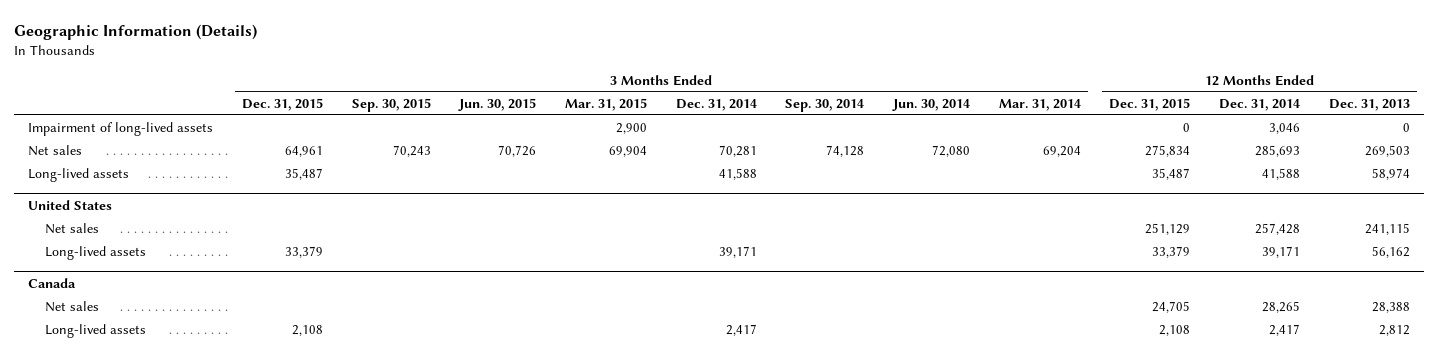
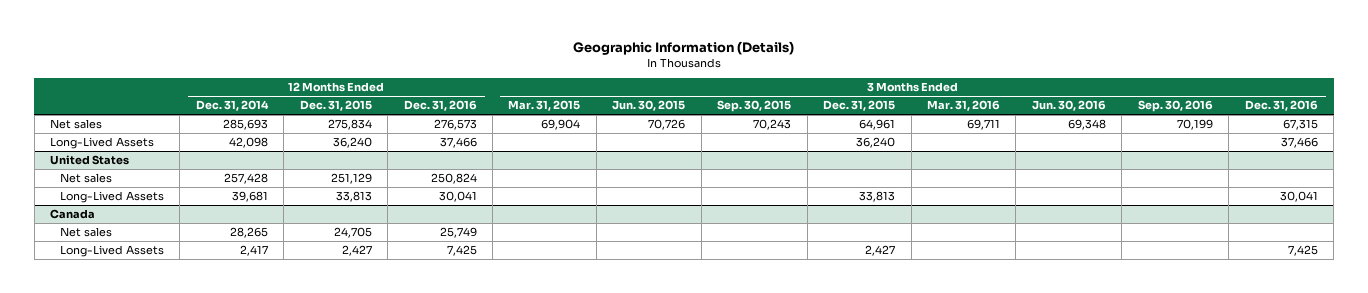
[675,98,757,111] Dec. 31, 2014 -> none
[785,98,865,112] Sep. 30, 2014 -> none
[892,98,971,111] Jun. 30, 2014 -> none
[998,98,1081,111] Mar. 31, 2014 -> none
[1328,98,1410,111] Dec. 31, 2013 -> none
none -> [403,100,477,112] Dec. 31, 2016
none -> [927,100,1001,112] Mar. 31, 2016
none -> [1031,100,1106,112] Jun. 30, 2016
none -> [1137,100,1213,113] Sep. 30, 2016
none -> [1244,100,1318,112] Dec. 31, 2016
[28,122,214,137] Impairment of long-lived assets -> none
[28,168,130,183] Long-lived assets -> [50,137,155,150] Long-Lived Assets
[285,168,324,181] 35,487 -> [856,137,896,149] 36,240
[1152,168,1191,181] 35,487 -> [332,137,372,149] 36,240
[1262,168,1301,181] 41,588 -> [228,137,268,149] 42,098
[44,246,146,261] Long-lived assets -> [59,191,164,204] Long-Lived Assets
[285,246,324,259] 33,379 -> [859,191,896,203] 33,813
[1152,246,1191,259] 33,379 -> [335,191,372,203] 33,813
[1262,246,1301,259] 39,171 -> [231,191,268,203] 39,681
[44,324,146,339] Long-lived assets -> [59,245,164,258] Long-Lived Assets
[292,325,324,337] 2,108 -> [865,245,896,257] 2,427
[1159,325,1191,337] 2,108 -> [341,245,372,257] 2,427

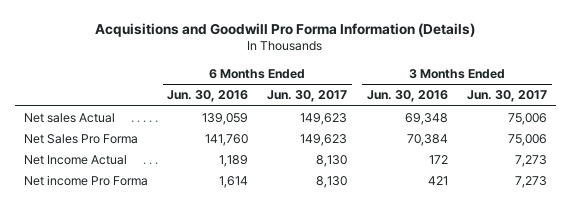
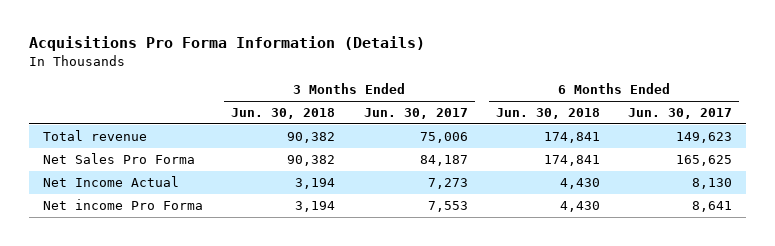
[95,22,476,37] Acquisitions and Goodwill Pro Forma Information (Details) -> [28,36,425,52] Acquisitions Pro Forma Information (Details)
[167,90,249,103] Jun. 30, 2016 -> none
[366,90,448,103] Jun. 30, 2016 -> none
none -> [231,108,336,120] Jun. 30, 2018
none -> [495,108,600,120] Jun. 30, 2018
[24,113,116,124] Net sales Actual -> [42,130,147,142] Total revenue
[300,134,348,147] 149,623 -> [676,155,733,167] 165,625
[507,134,547,147] 75,006 -> [419,155,468,167] 84,187
[316,176,348,189] 8,130 -> [692,201,733,213] 8,641
[514,176,547,189] 7,273 -> [427,201,468,213] 7,553

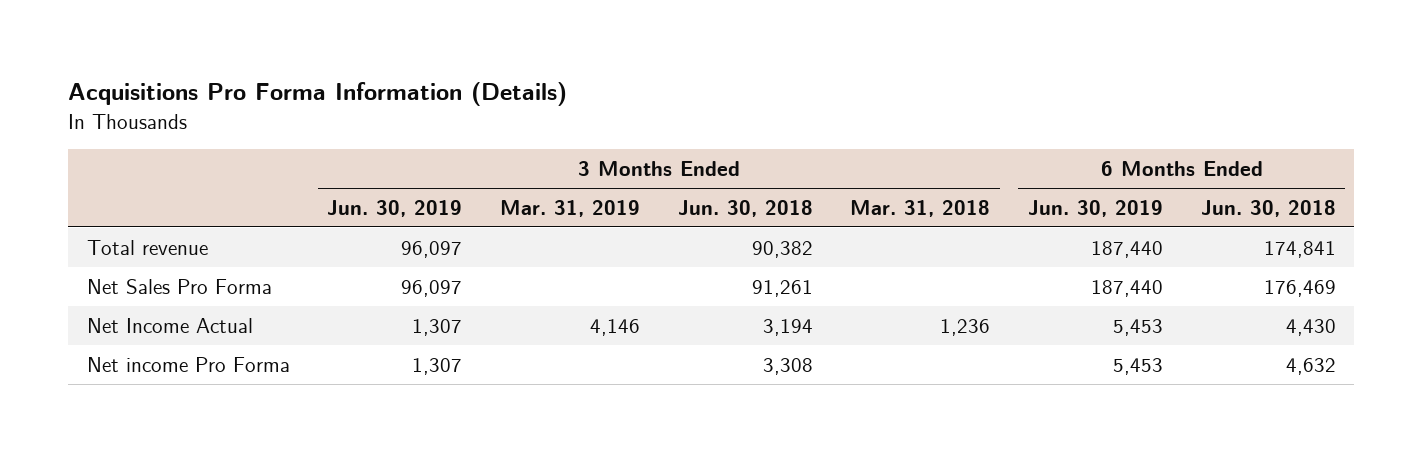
[363,108,468,120] Jun. 30, 2017 -> none
[628,108,733,120] Jun. 30, 2017 -> none
none -> [327,199,463,217] Jun. 30, 2019
none -> [499,199,640,217] Mar. 31, 2019
none -> [850,199,991,217] Mar. 31, 2018
none -> [1027,199,1163,217] Jun. 30, 2019
[287,155,336,167] 90,382 -> [751,279,813,297] 91,261
[543,155,600,167] 174,841 -> [1263,279,1336,297] 176,469
[295,201,336,213] 3,194 -> [762,357,813,375] 3,308
[559,201,600,213] 4,430 -> [1285,357,1336,375] 4,632

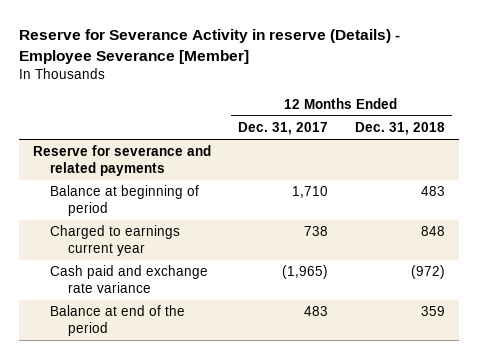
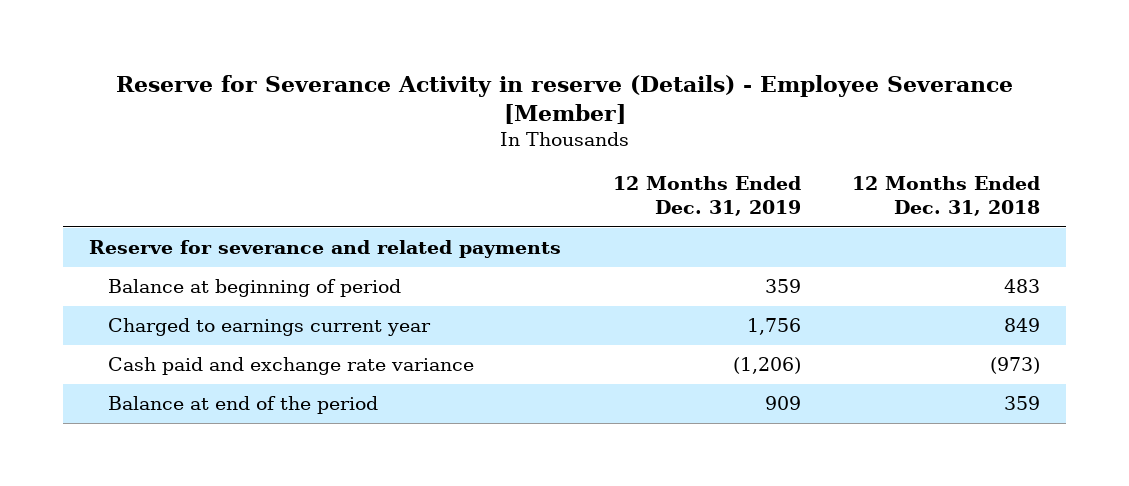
[237,122,328,136] Dec. 31, 2017 -> none
none -> [612,176,801,217] 12 Months Ended Dec. 31, 2019
[420,226,445,237] 848 -> [1004,318,1041,333] 849
[410,265,445,280] (972) -> [990,357,1041,375] (973)

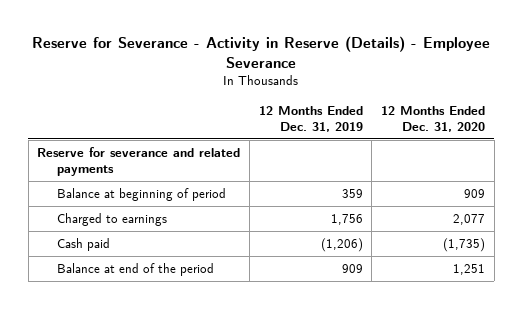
[115,74,1013,124] Reserve for Severance Activity in reserve (Details) - Employee Severance [Member] -> [32,36,491,68] Reserve for Severance - Activity in Reserve (Details) - Employee Severance
[852,176,1041,217] 12 Months Ended Dec. 31, 2018 -> none
none -> [381,105,486,132] 12 Months Ended Dec. 31, 2020
[107,318,431,337] Charged to earnings current year -> [56,212,167,226] Charged to earnings
[107,357,474,376] Cash paid and exchange rate variance -> [56,237,110,251] Cash paid

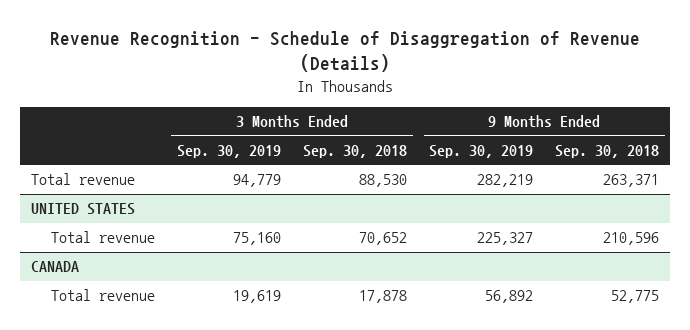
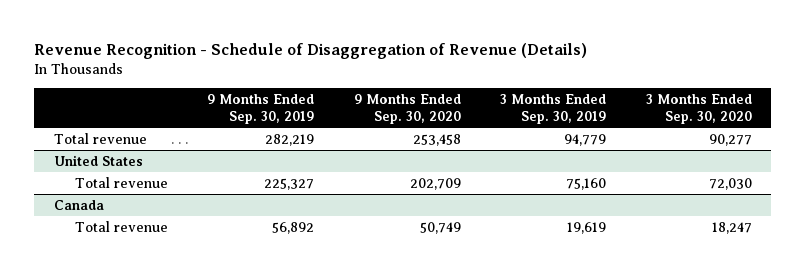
[303,144,408,158] Sep. 30, 2018 -> none
[555,144,660,158] Sep. 30, 2018 -> none
none -> [353,93,461,124] 9 Months Ended Sep. 30, 2020
none -> [645,93,752,124] 3 Months Ended Sep. 30, 2020
[30,203,135,216] UNITED STATES -> [53,154,143,166] United States
[30,261,79,273] CANADA -> [53,199,104,210] Canada

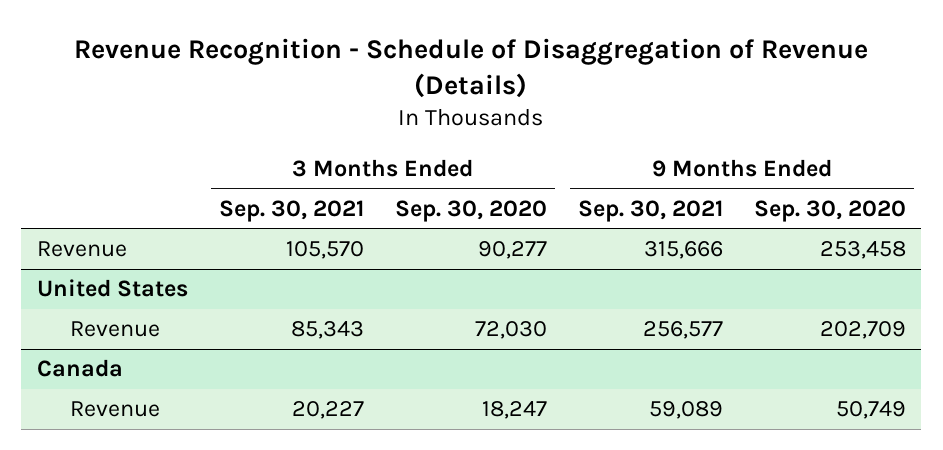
[207,93,315,124] 9 Months Ended Sep. 30, 2019 -> none
[500,93,607,124] 3 Months Ended Sep. 30, 2019 -> none
none -> [218,199,364,222] Sep. 30, 2021
none -> [577,199,723,222] Sep. 30, 2021
[53,132,147,144] Total revenue -> [36,241,127,258] Revenue
[75,176,169,188] Total revenue -> [70,321,161,338] Revenue
[75,220,169,232] Total revenue -> [70,401,161,418] Revenue

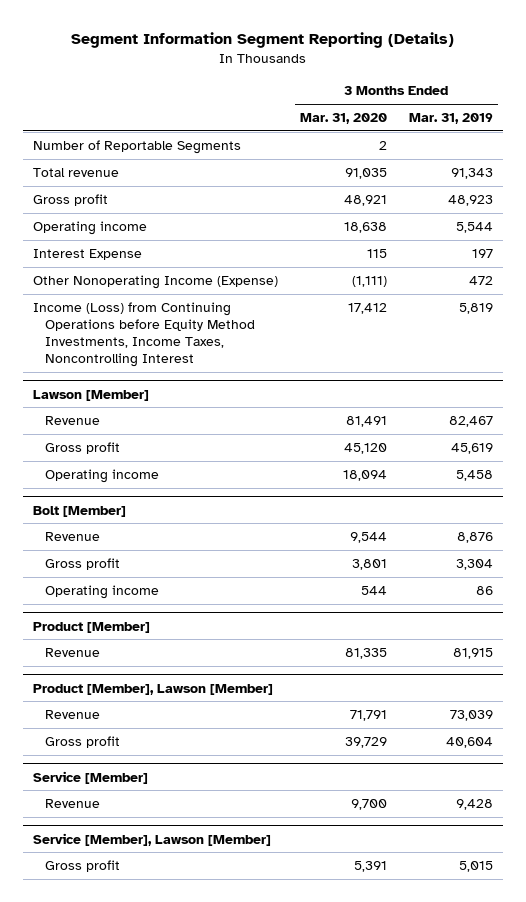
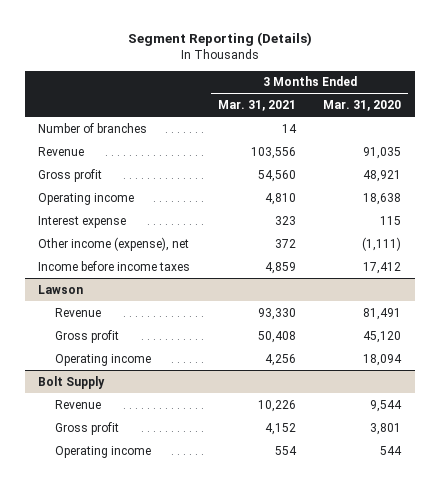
[71,32,455,49] Segment Information Segment Reporting (Details) -> [127,31,312,46] Segment Reporting (Details)
[408,113,493,125] Mar. 31, 2019 -> none
none -> [217,99,296,111] Mar. 31, 2021
[33,140,242,155] Number of Reportable Segments -> none
none -> [38,122,148,133] Number of branches
[33,168,120,178] Total revenue -> [38,146,85,156] Revenue
[33,249,143,261] Interest Expense -> [38,215,127,228] Interest expense
[33,275,279,290] Other Nonoperating Income (Expense) -> [38,236,190,251] Other income (expense), net
[33,302,255,368] Income (Loss) from Continuing Operations before Equity Method Investments, Income Taxes, Noncontrolling Interest -> [38,260,191,271] Income before income taxes
[33,389,150,401] Lawson [Member] -> [38,284,84,294] Lawson
[33,505,127,517] Bolt [Member] -> [38,375,106,389] Bolt Supply
[33,621,151,633] Product [Member] -> none
[44,648,100,658] Revenue -> none
[33,683,274,695] Product [Member], Lawson [Member] -> none
[44,710,100,720] Revenue -> none
[44,736,120,749] Gross profit -> none
[33,770,149,784] Service [Member] -> none
[44,799,100,809] Revenue -> none
[33,832,272,846] Service [Member], Lawson [Member] -> none
[44,860,120,873] Gross profit -> none

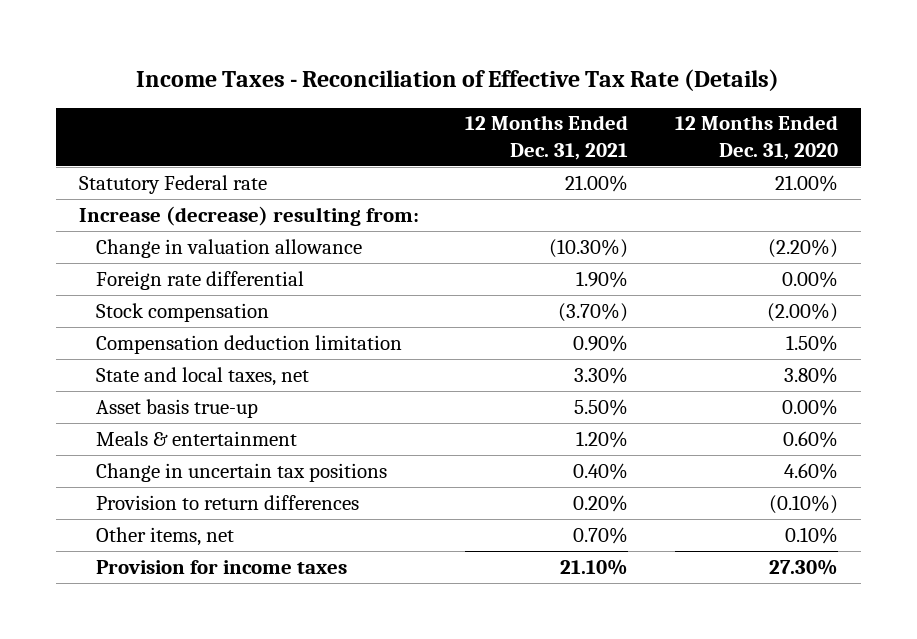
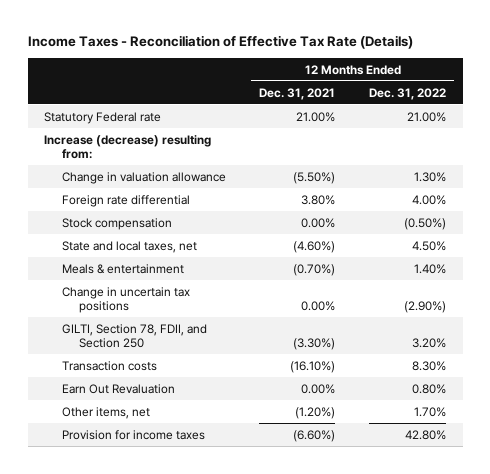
[674,115,838,160] 12 Months Ended Dec. 31, 2020 -> none
none -> [368,87,446,100] Dec. 31, 2022
[96,334,403,354] Compensation deduction limitation -> none
[96,398,259,418] Asset basis true-up -> none
[96,494,360,510] Provision to return differences -> none
[549,238,629,258] (10.30%) -> [293,171,336,184] (5.50%)
[576,270,629,288] 1.90% -> [301,194,336,205] 3.80%
[558,302,629,322] (3.70%) -> [301,217,336,228] 0.00%
[574,366,629,384] 3.30% -> [293,240,336,253] (4.60%)
[576,430,629,448] 1.20% -> [293,263,336,276] (0.70%)
[573,462,629,480] 0.40% -> [301,301,336,312] 0.00%
none -> [61,323,207,349] GILTI, Section 78, FDII, and Section 250
none -> [61,360,157,371] Transaction costs
none -> [61,383,175,394] Earn Out Revaluation
[573,526,629,544] 0.70% -> [295,406,336,419] (1.20%)
[560,558,629,575] 21.10% -> [293,429,336,442] (6.60%)

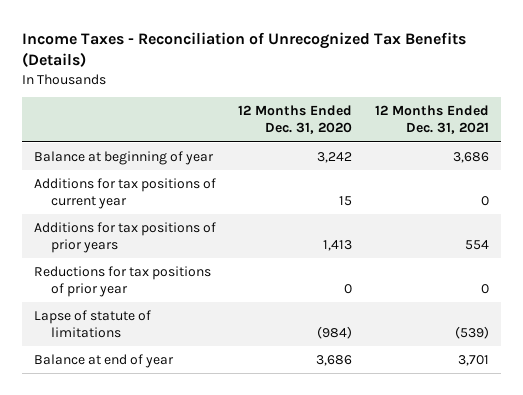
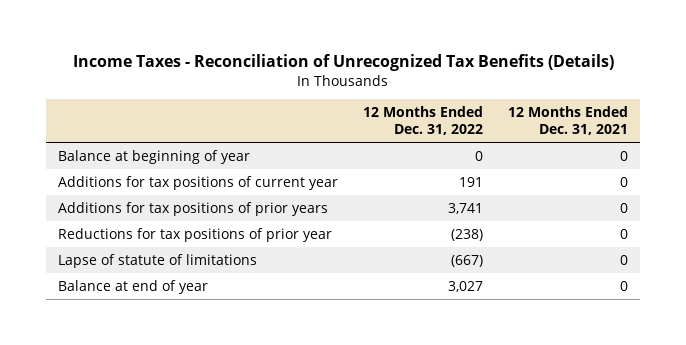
[238,105,353,135] 12 Months Ended Dec. 31, 2020 -> none
none -> [362,106,483,136] 12 Months Ended Dec. 31, 2022
[453,151,490,163] 3,686 -> [619,150,628,161] 0
[465,239,490,250] 554 -> [619,202,628,213] 0
[455,325,490,339] (539) -> [619,254,628,265] 0
[458,354,490,366] 3,701 -> [619,280,628,291] 0

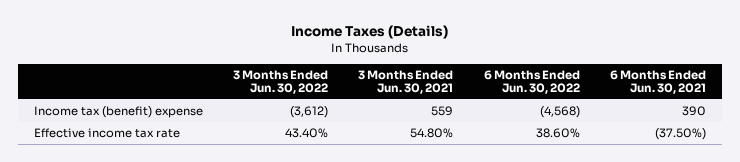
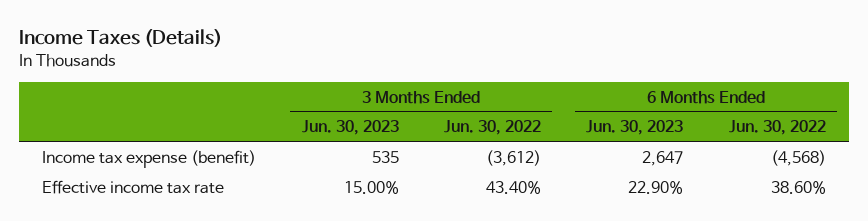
[358,69,454,95] 3 Months Ended Jun. 30, 2021 -> none
[610,69,707,95] 6 Months Ended Jun. 30, 2021 -> none
none -> [301,120,399,136] Jun. 30, 2023
none -> [586,120,684,136] Jun. 30, 2023
[33,106,203,119] Income tax (benefit) expense -> [42,149,257,168] Income tax expense (benefit)

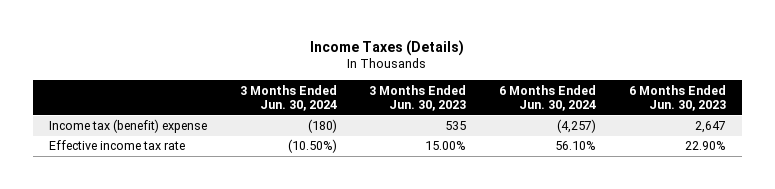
[444,120,542,136] Jun. 30, 2022 -> none
[728,120,826,136] Jun. 30, 2022 -> none
none -> [239,84,337,112] 3 Months Ended Jun. 30, 2024
none -> [498,84,596,112] 6 Months Ended Jun. 30, 2024
[42,149,257,168] Income tax expense (benefit) -> [48,119,207,134] Income tax (benefit) expense

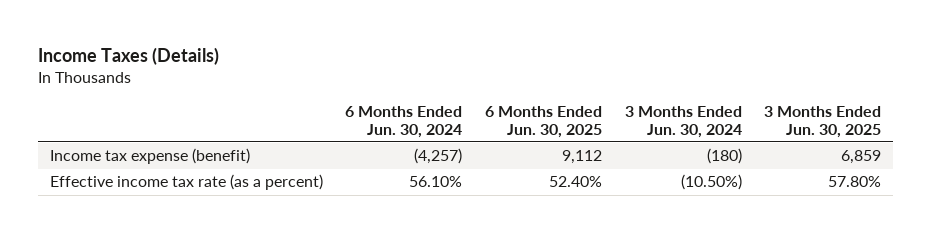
[369,84,467,112] 3 Months Ended Jun. 30, 2023 -> none
[628,84,726,112] 6 Months Ended Jun. 30, 2023 -> none
none -> [485,105,603,138] 6 Months Ended Jun. 30, 2025
none -> [764,105,882,138] 3 Months Ended Jun. 30, 2025
[48,119,207,134] Income tax (benefit) expense -> [49,148,250,165] Income tax expense (benefit)
[48,140,185,151] Effective income tax rate -> [49,174,323,191] Effective income tax rate (as a percent)

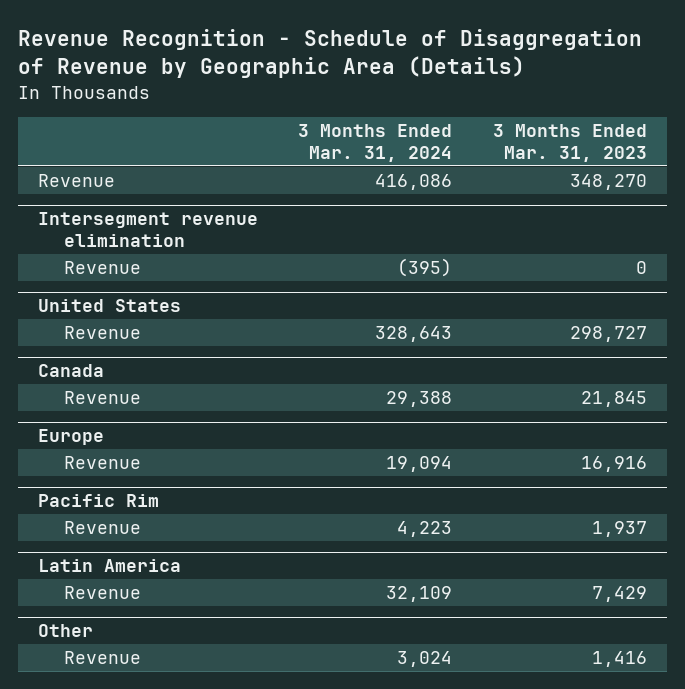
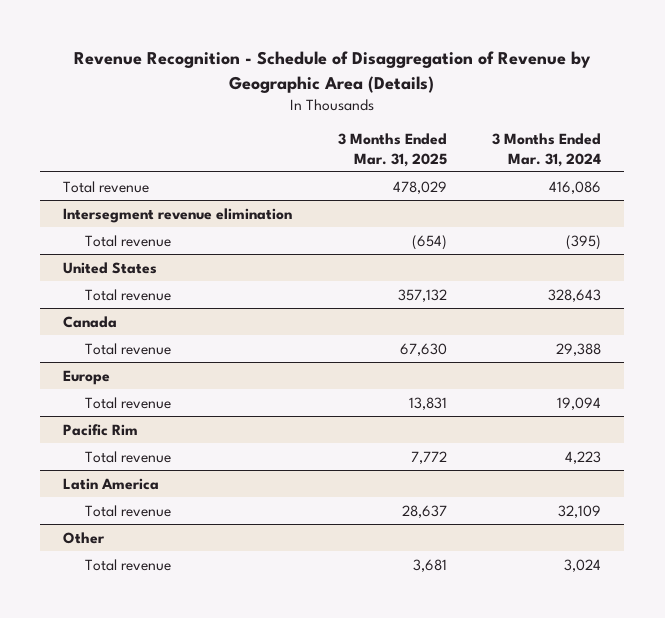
[492,123,647,163] 3 Months Ended Mar. 31, 2023 -> none
none -> [337,132,447,167] 3 Months Ended Mar. 31, 2025
[37,174,115,188] Revenue -> [63,180,150,193] Total revenue
[63,261,141,275] Revenue -> [84,234,171,247] Total revenue
[63,326,141,340] Revenue -> [84,288,171,301] Total revenue
[63,391,141,405] Revenue -> [84,342,171,355] Total revenue
[63,456,141,470] Revenue -> [84,396,171,409] Total revenue
[63,521,141,535] Revenue -> [84,450,171,463] Total revenue
[63,586,141,600] Revenue -> [84,504,171,517] Total revenue
[63,651,141,665] Revenue -> [84,558,171,571] Total revenue

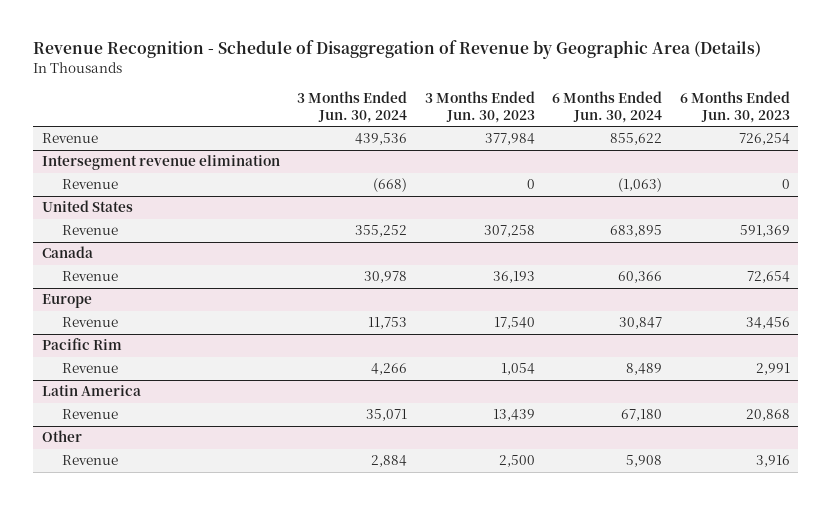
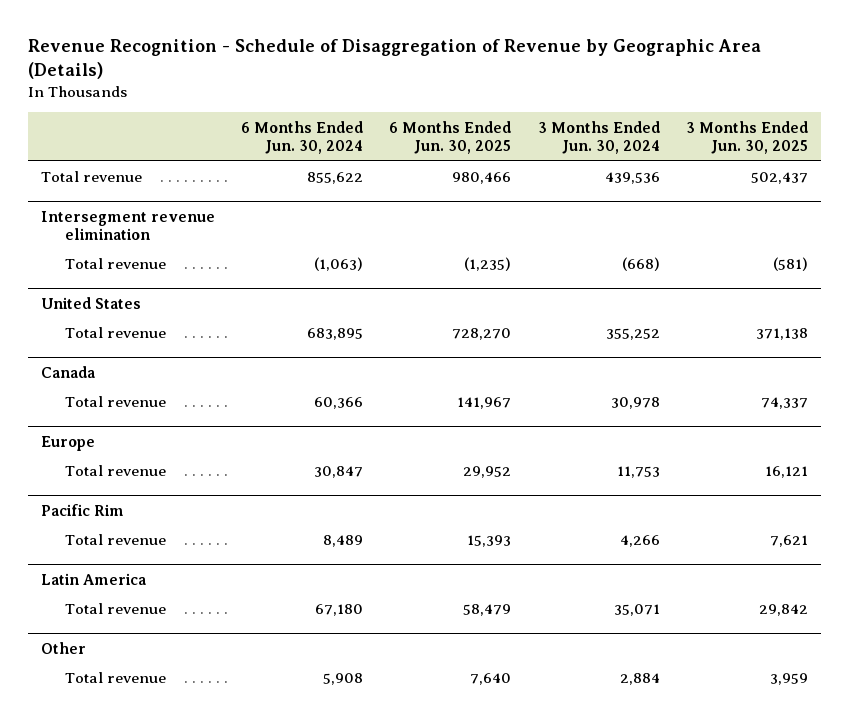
[424,90,535,123] 3 Months Ended Jun. 30, 2023 -> none
[679,90,790,123] 6 Months Ended Jun. 30, 2023 -> none
none -> [389,120,512,155] 6 Months Ended Jun. 30, 2025
none -> [685,120,808,155] 3 Months Ended Jun. 30, 2025
[42,133,99,144] Revenue -> [40,171,142,183] Total revenue
[61,179,118,190] Revenue -> [64,258,166,270] Total revenue
[61,225,118,236] Revenue -> [64,327,166,339] Total revenue
[61,271,118,282] Revenue -> [64,396,166,408] Total revenue
[61,317,118,328] Revenue -> [64,465,166,477] Total revenue
[61,363,118,374] Revenue -> [64,534,166,546] Total revenue
[61,409,118,420] Revenue -> [64,603,166,615] Total revenue
[61,455,118,466] Revenue -> [64,672,166,684] Total revenue

